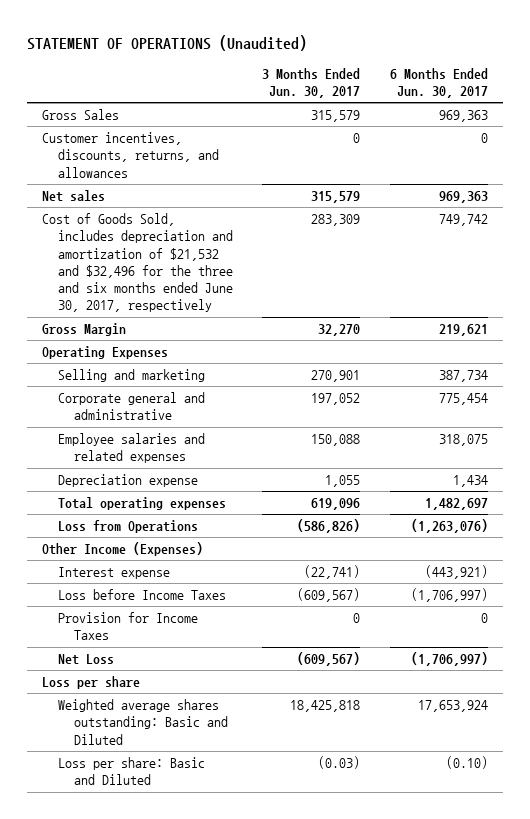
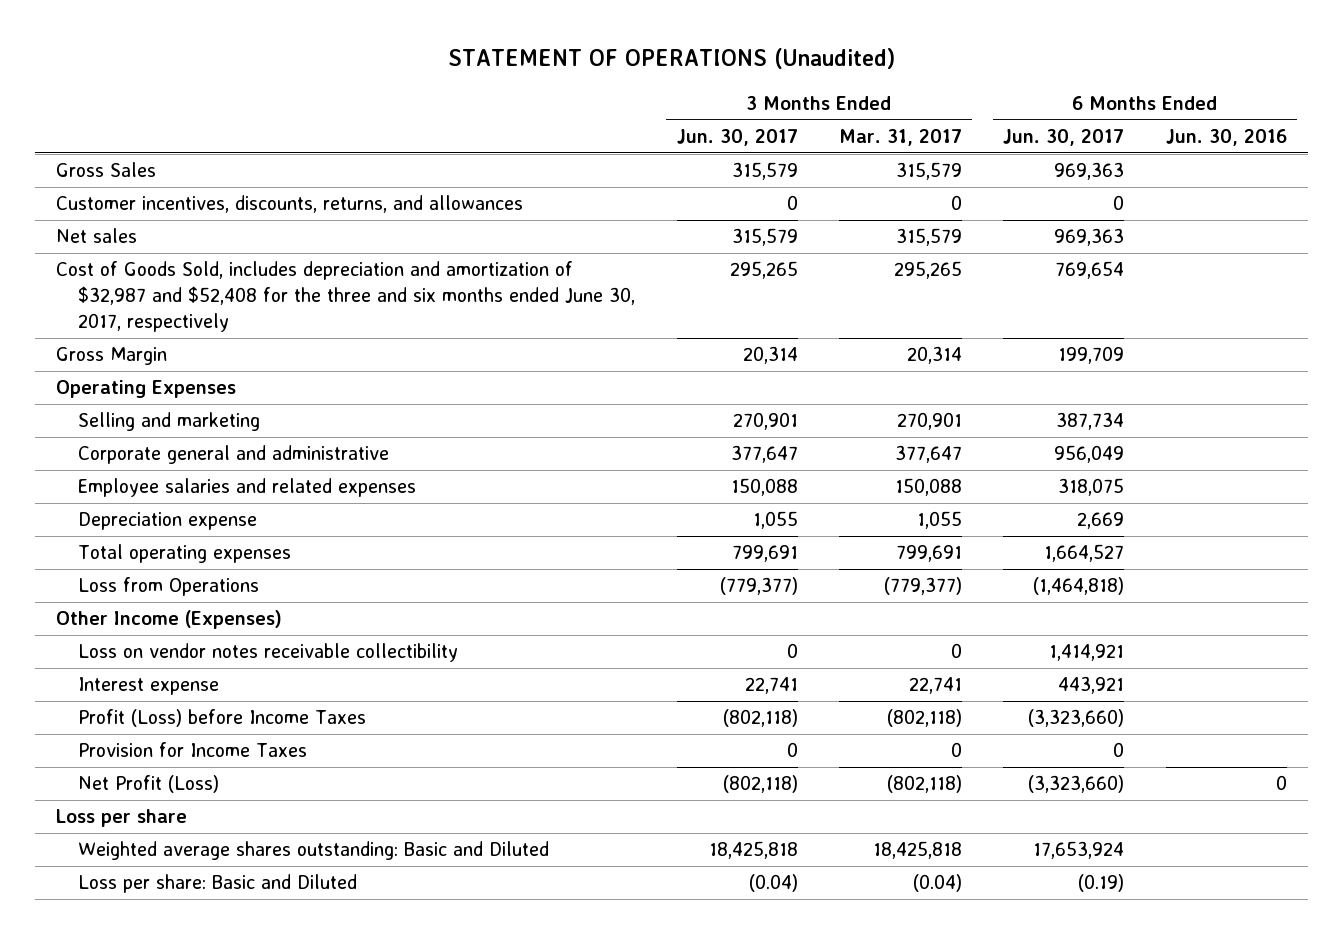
none -> [839,129,963,147] Mar. 31, 2017
none -> [1165,129,1287,147] Jun. 30, 2016
[41,213,233,313] Cost of Goods Sold, includes depreciation and amortization of $21,532 and $32,496 for the three and six months ended June 30, 2017, respectively -> [55,261,636,333] Cost of Goods Sold, includes depreciation and amortization of $32,987 and $52,408 for the three and six months ended June 30, 2017, respectively
[311,214,361,227] 283,309 -> [729,261,798,280] 295,265
[439,214,489,227] 749,742 -> [1055,261,1125,280] 769,654
[318,324,361,337] 32,270 -> [742,346,798,365] 20,314
[439,324,489,337] 219,621 -> [1058,346,1125,365] 199,709
[311,393,361,406] 197,052 -> [730,445,798,464] 377,647
[439,393,489,406] 775,454 -> [1054,445,1125,464] 956,049
[453,475,489,488] 1,434 -> [1077,512,1125,530] 2,669
[311,498,361,511] 619,096 -> [731,545,798,563] 799,691
[425,498,489,511] 1,482,697 -> [1044,544,1125,563] 1,664,527
[297,519,361,534] (586,826) -> [719,577,798,596] (779,377)
[411,519,489,534] (1,263,076) -> [1033,577,1125,596] (1,464,818)
none -> [78,643,459,663] Loss on vendor notes receivable collectibility
[304,565,361,580] (22,741) -> [744,677,798,695] 22,741
[425,565,489,580] (443,921) -> [1058,676,1125,695] 443,921
[57,589,226,601] Loss before Income Taxes -> [78,709,367,728] Profit (Loss) before Income Taxes
[297,588,361,603] (609,567) -> [722,709,798,728] (802,118)
[411,588,489,603] (1,706,997) -> [1028,709,1125,728] (3,323,660)
[57,654,114,666] Net Loss -> [78,775,220,794] Net Profit (Loss)
[297,652,361,667] (609,567) -> [722,775,798,794] (802,118)
[411,652,489,667] (1,706,997) -> [1028,775,1125,794] (3,323,660)
[318,756,361,770] (0.03) -> [748,874,798,893] (0.04)
[446,756,489,770] (0.10) -> [1078,874,1125,893] (0.19)

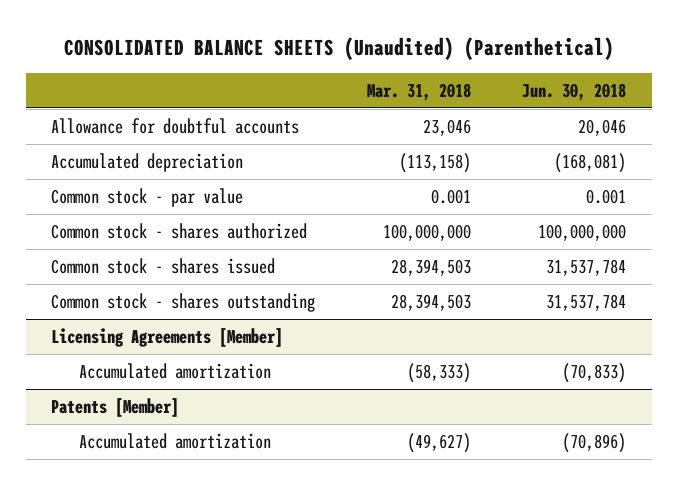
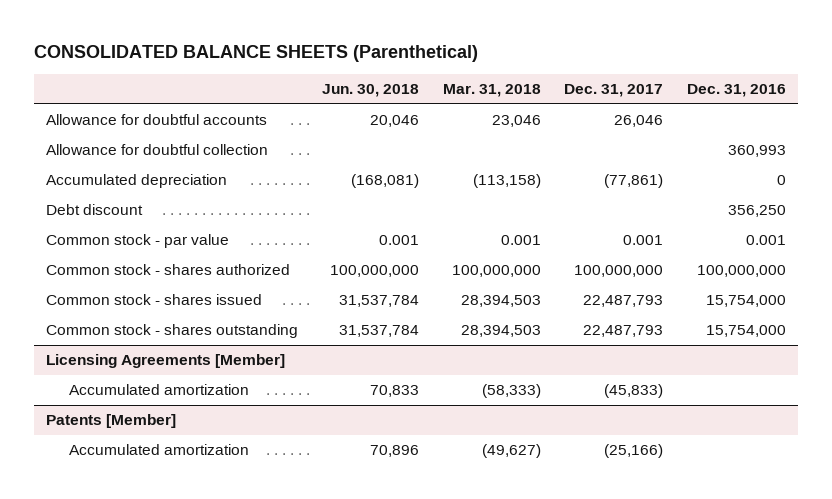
[63,36,614,60] CONSOLIDATED BALANCE SHEETS (Unaudited) (Parenthetical) -> [33,45,478,63] CONSOLIDATED BALANCE SHEETS (Parenthetical)
none -> [564,84,664,98] Dec. 31, 2017
none -> [687,84,787,98] Dec. 31, 2016
none -> [45,144,268,156] Allowance for doubtful collection
none -> [45,204,143,216] Debt discount
[562,362,627,383] (70,833) -> [369,385,419,398] 70,833
[562,432,627,453] (70,896) -> [369,445,419,458] 70,896

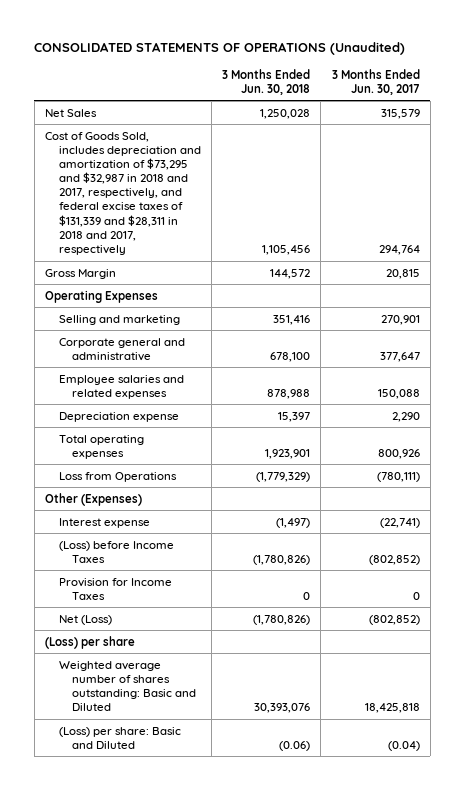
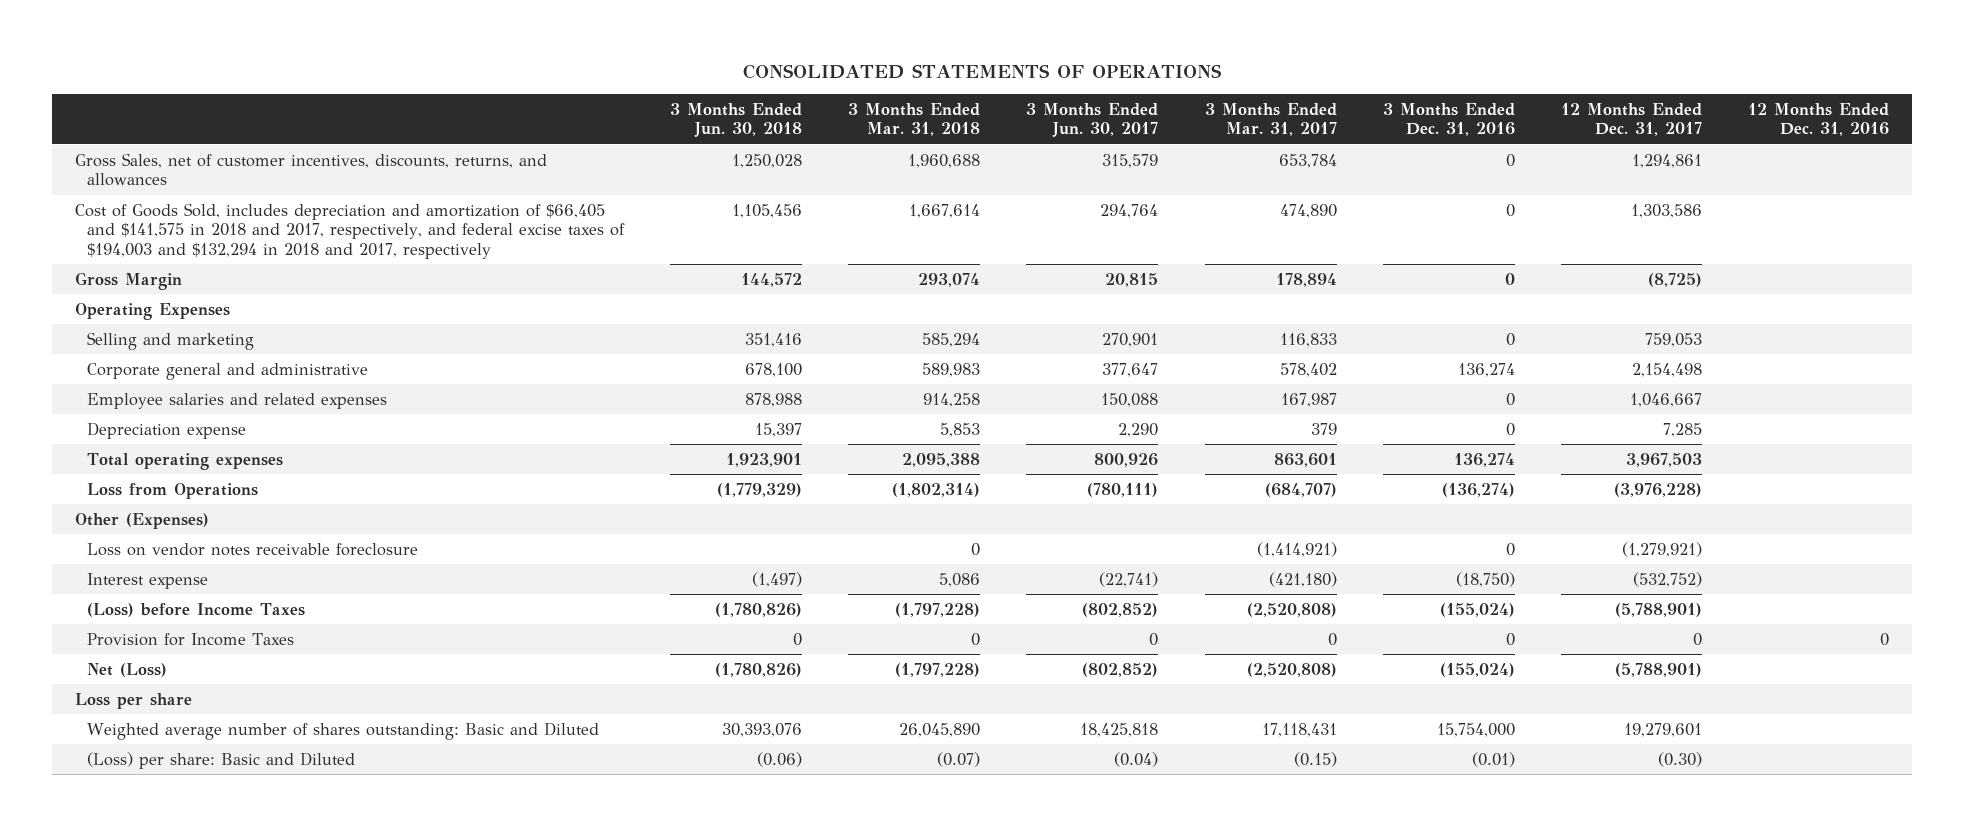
[34,41,406,55] CONSOLIDATED STATEMENTS OF OPERATIONS (Unaudited) -> [743,63,1223,79] CONSOLIDATED STATEMENTS OF OPERATIONS
none -> [848,102,981,137] 3 Months Ended Mar. 31, 2018
none -> [1204,102,1337,137] 3 Months Ended Mar. 31, 2017
none -> [1382,102,1515,137] 3 Months Ended Dec. 31, 2016
none -> [1560,102,1702,137] 12 Months Ended Dec. 31, 2017
none -> [1747,102,1889,137] 12 Months Ended Dec. 31, 2016
[45,108,98,117] Net Sales -> [75,152,548,187] Gross Sales, net of customer incentives, discounts, returns, and allowances
[45,131,201,256] Cost of Goods Sold, includes depreciation and amortization of $73,295 and $32,987 in 2018 and 2017, respectively, and federal excise taxes of $131,339 and $28,311 in 2018 and 2017, respectively -> [75,202,626,259] Cost of Goods Sold, includes depreciation and amortization of $66,405 and $141,575 in 2018 and 2017, respectively, and federal excise taxes of $194,003 and $132,294 in 2018 and 2017, respectively
none -> [87,542,419,556] Loss on vendor notes receivable foreclosure
[45,635,136,649] (Loss) per share -> [75,692,193,709] Loss per share

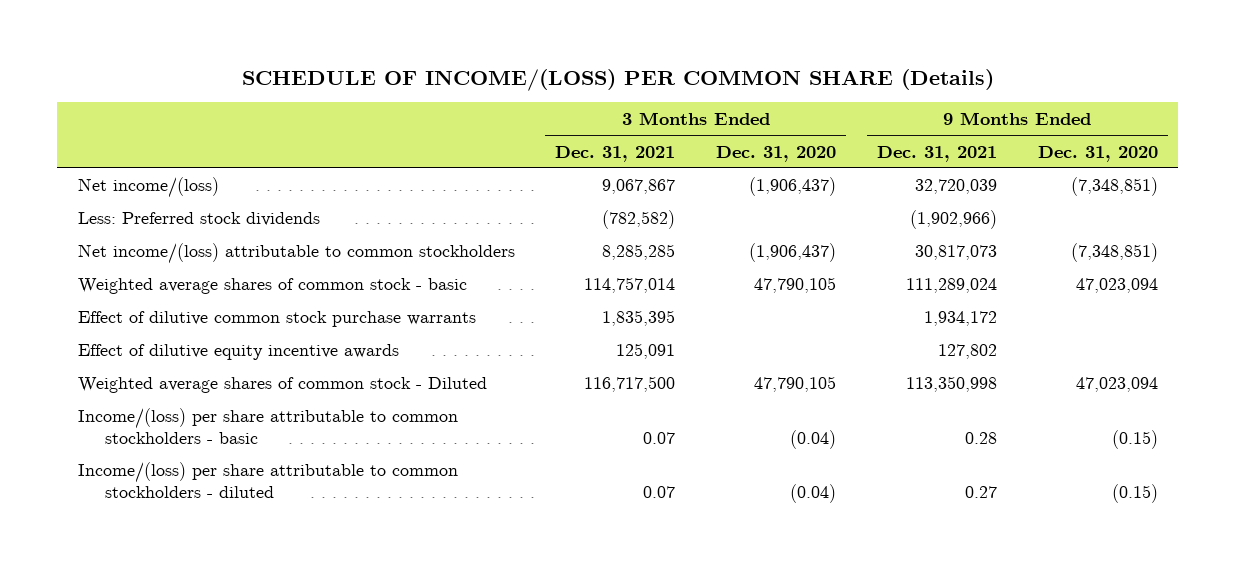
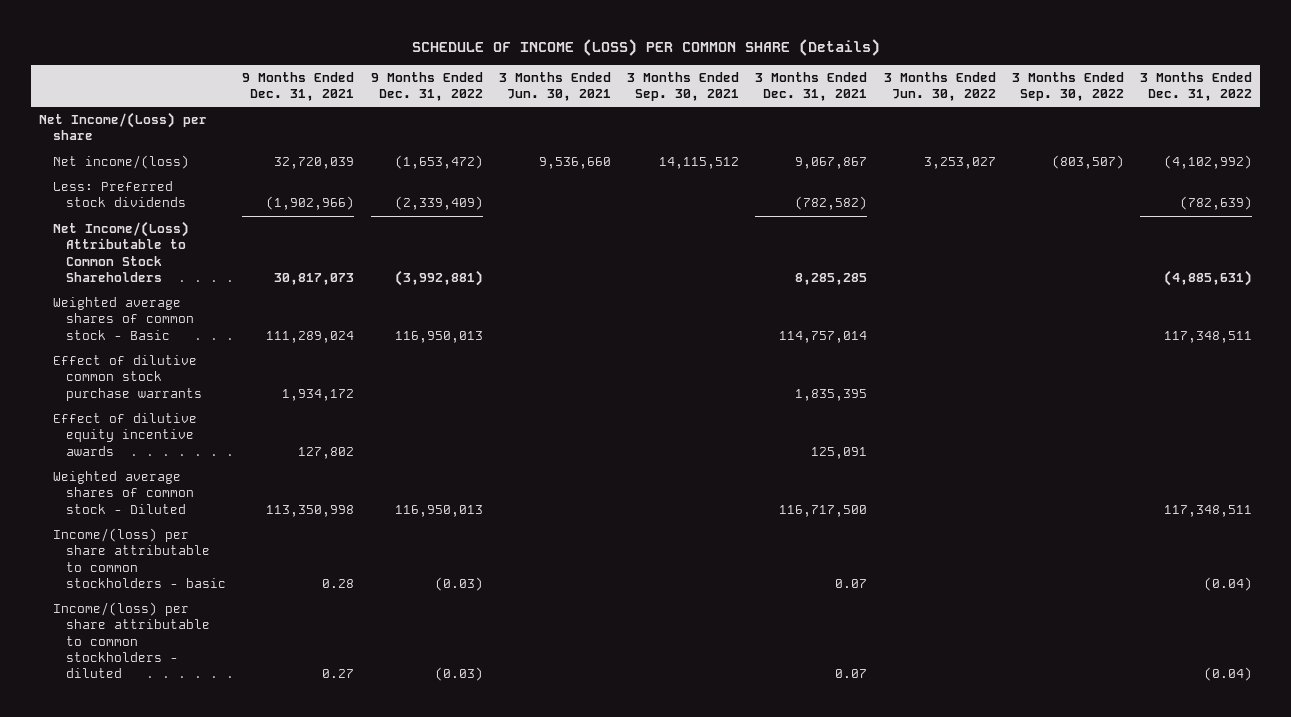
[241,68,994,91] SCHEDULE OF INCOME/(LOSS) PER COMMON SHARE (Details) -> [411,38,880,56] SCHEDULE OF INCOME (LOSS) PER COMMON SHARE (Details)
[716,145,837,162] Dec. 31, 2020 -> none
[1037,145,1158,162] Dec. 31, 2020 -> none
none -> [370,71,483,101] 9 Months Ended Dec. 31, 2022
none -> [498,71,611,101] 3 Months Ended Jun. 30, 2021
none -> [627,71,740,101] 3 Months Ended Sep. 30, 2021
none -> [883,71,996,101] 3 Months Ended Jun. 30, 2022
none -> [1011,71,1124,101] 3 Months Ended Sep. 30, 2022
none -> [1140,71,1253,101] 3 Months Ended Dec. 31, 2022
none -> [39,112,208,141] Net Income/(Loss) per share
[77,243,515,265] Net income/(loss) attributable to common stockholders -> [52,221,189,282] Net Income/(Loss) Attributable to Common Stock Shareholders
[77,278,467,295] Weighted average shares of common stock - basic -> [52,297,195,340] Weighted average shares of common stock - Basic

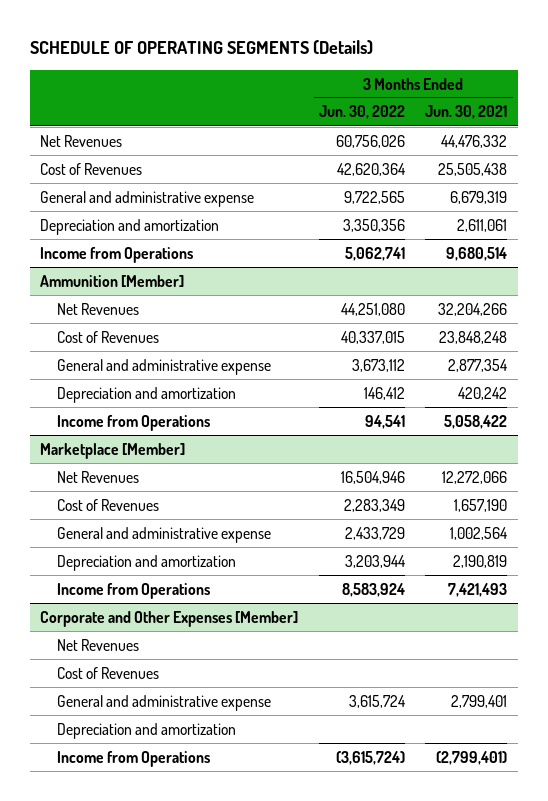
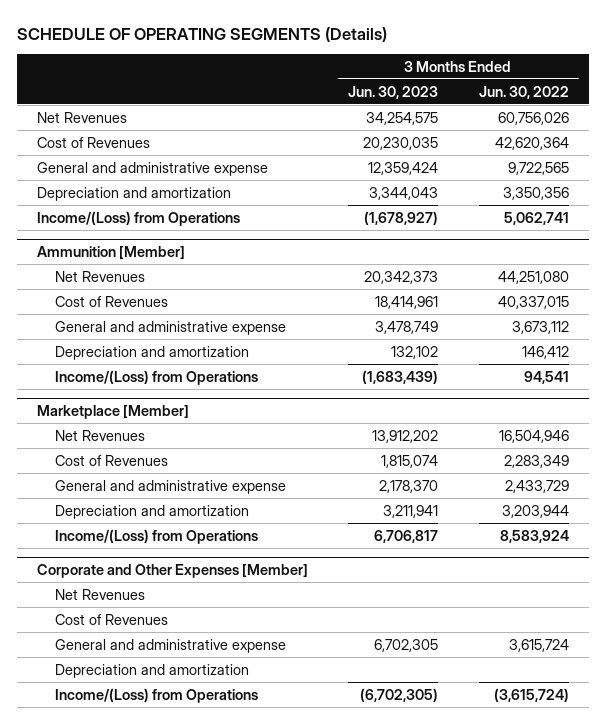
[425,105,508,120] Jun. 30, 2021 -> none
none -> [348,85,439,99] Jun. 30, 2023
[40,246,194,263] Income from Operations -> [37,210,241,226] Income/(Loss) from Operations
[56,414,210,431] Income from Operations -> [54,369,258,385] Income/(Loss) from Operations
[56,582,210,599] Income from Operations -> [54,528,258,544] Income/(Loss) from Operations
[56,750,210,767] Income from Operations -> [54,687,258,703] Income/(Loss) from Operations

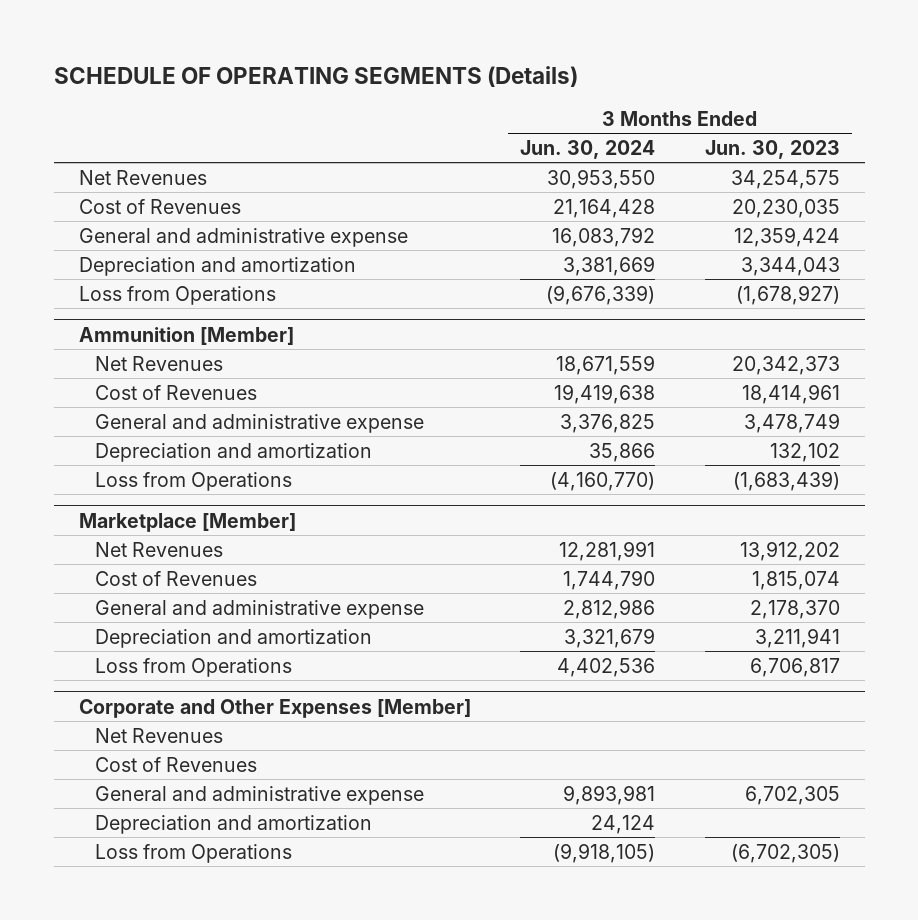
[478,85,569,99] Jun. 30, 2022 -> none
none -> [520,140,656,160] Jun. 30, 2024
[37,210,241,226] Income/(Loss) from Operations -> [78,285,276,305] Loss from Operations
[54,369,258,385] Income/(Loss) from Operations -> [95,471,293,491] Loss from Operations
[54,528,258,544] Income/(Loss) from Operations -> [95,657,293,677] Loss from Operations
[54,687,258,703] Income/(Loss) from Operations -> [95,843,293,863] Loss from Operations

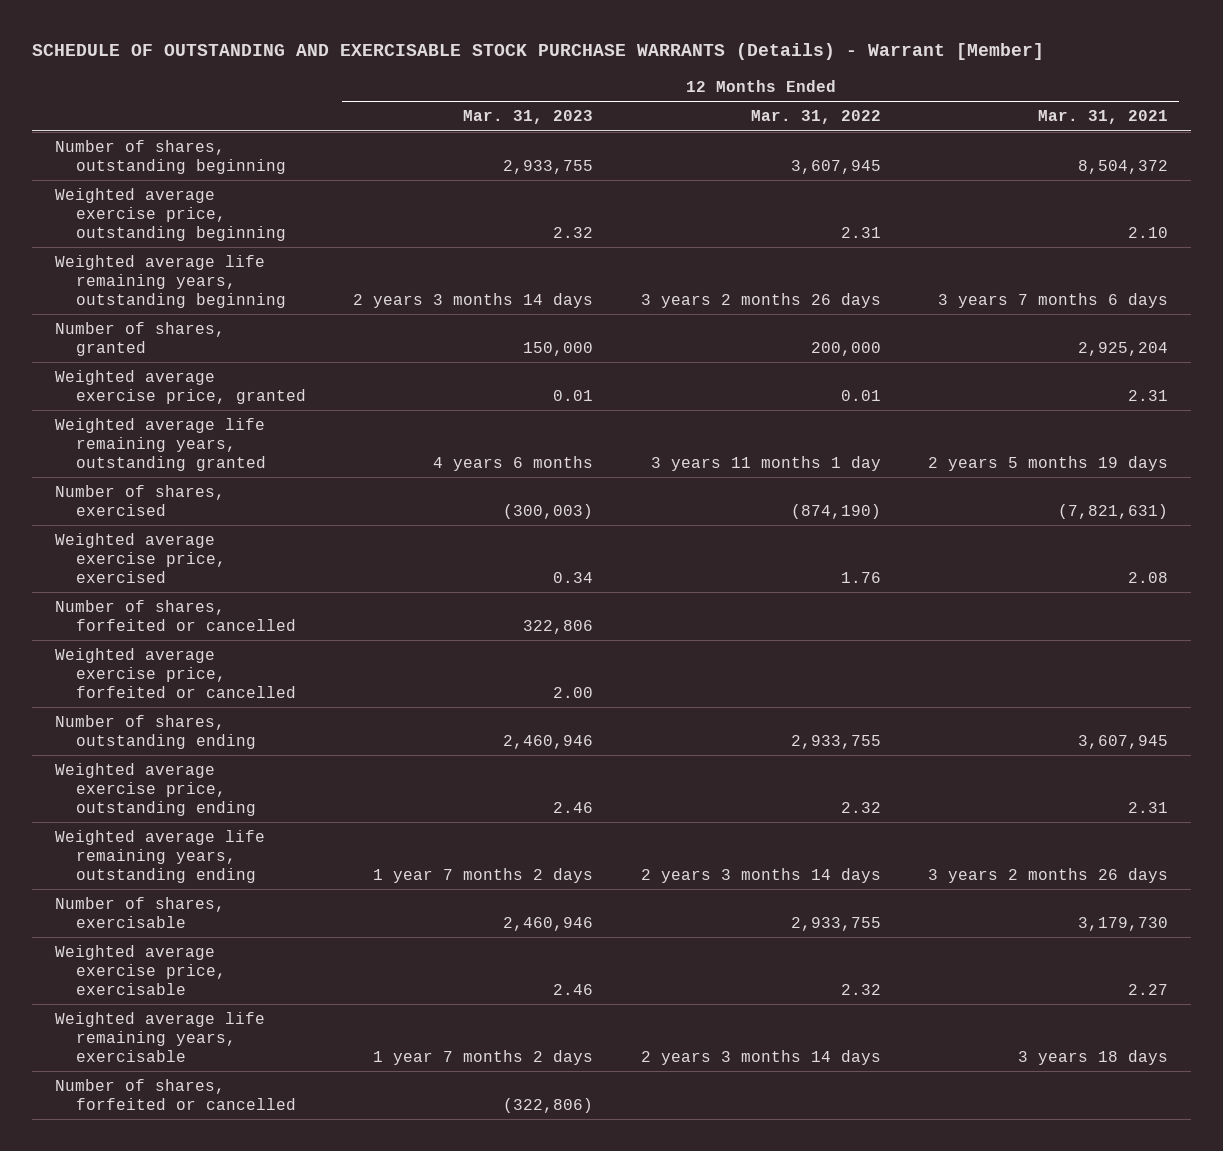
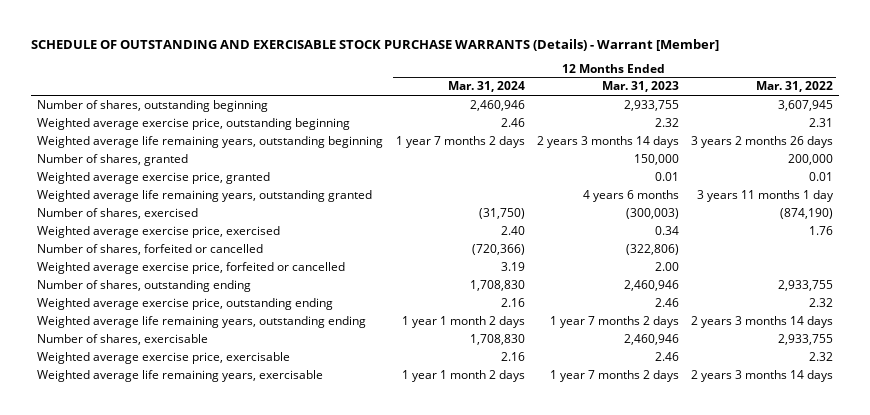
[1037,110,1168,125] Mar. 31, 2021 -> none
none -> [447,81,525,93] Mar. 31, 2024
[55,599,297,631] Number of shares, forfeited or cancelled -> none
[55,1078,297,1110] Number of shares, forfeited or cancelled -> [37,243,264,255] Number of shares, forfeited or cancelled

